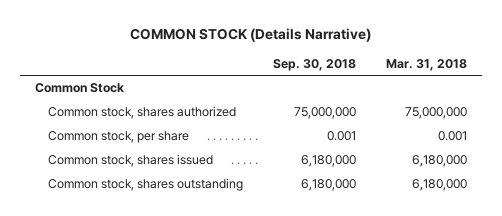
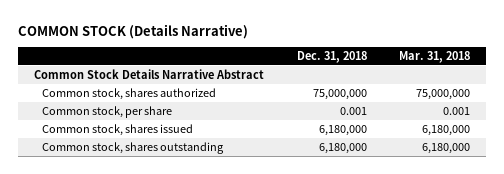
[272,58,356,71] Sep. 30, 2018 -> none
none -> [296,51,367,64] Dec. 31, 2018
[34,83,124,94] Common Stock -> [34,69,265,80] Common Stock Details Narrative Abstract

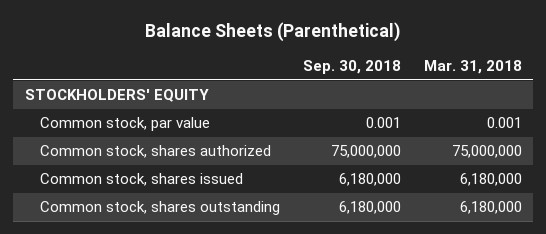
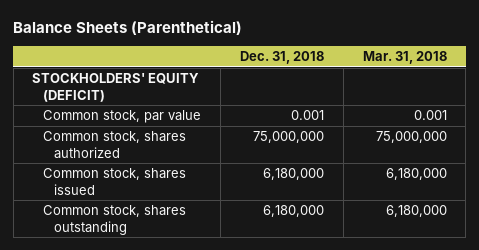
[302,60,401,75] Sep. 30, 2018 -> none
none -> [239,51,324,65] Dec. 31, 2018
[24,89,209,103] STOCKHOLDERS' EQUITY -> [32,73,200,102] STOCKHOLDERS' EQUITY (DEFICIT)

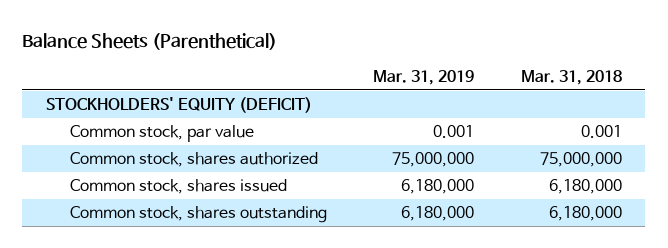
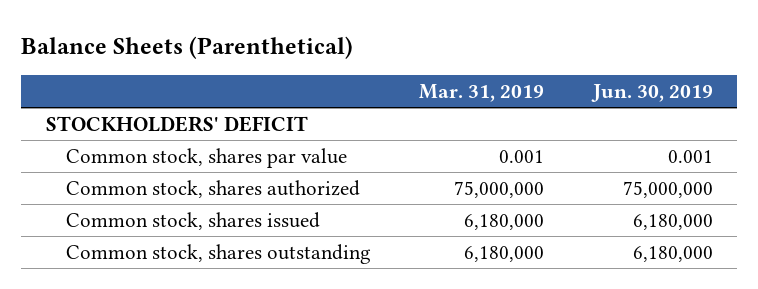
[520,69,622,85] Mar. 31, 2018 -> none
none -> [590,83,713,102] Jun. 30, 2019
[45,97,312,114] STOCKHOLDERS' EQUITY (DEFICIT) -> [45,115,308,132] STOCKHOLDERS' DEFICIT
[69,125,254,143] Common stock, par value -> [66,147,348,168] Common stock, shares par value

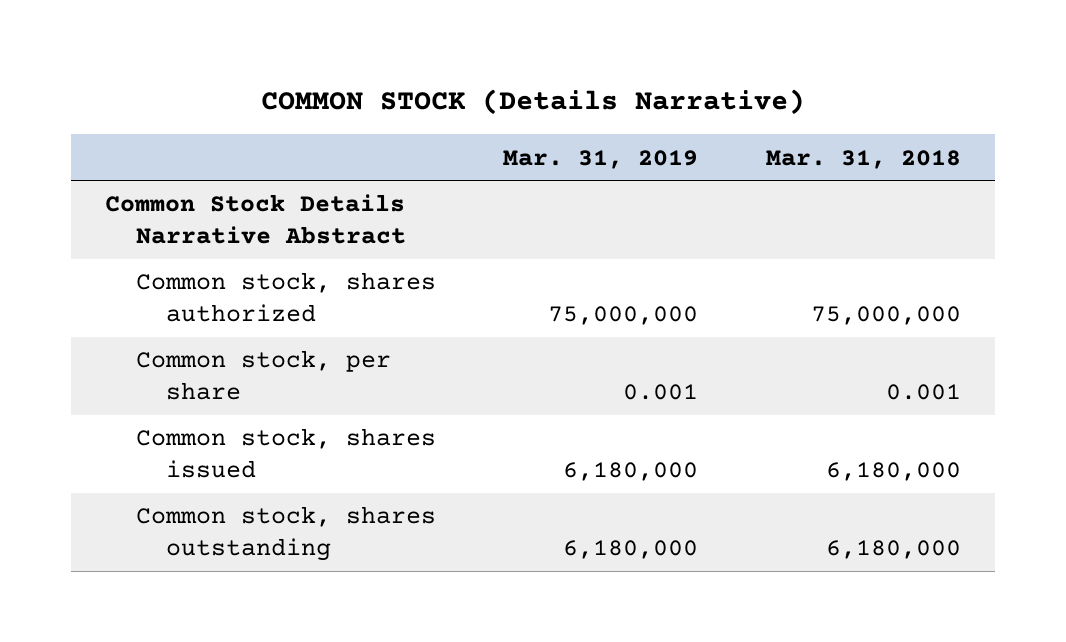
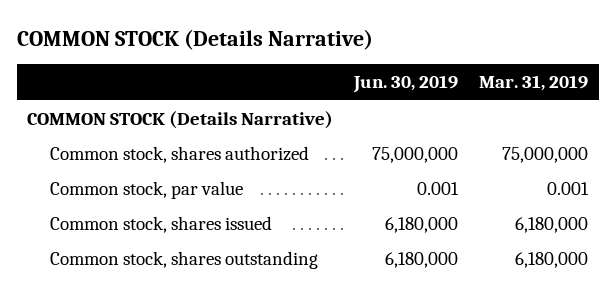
[765,149,961,169] Mar. 31, 2018 -> none
none -> [353,75,459,94] Jun. 30, 2019
[104,194,406,245] Common Stock Details Narrative Abstract -> [27,110,334,129] COMMON STOCK (Details Narrative)
[135,350,391,401] Common stock, per share -> [50,180,244,199] Common stock, par value

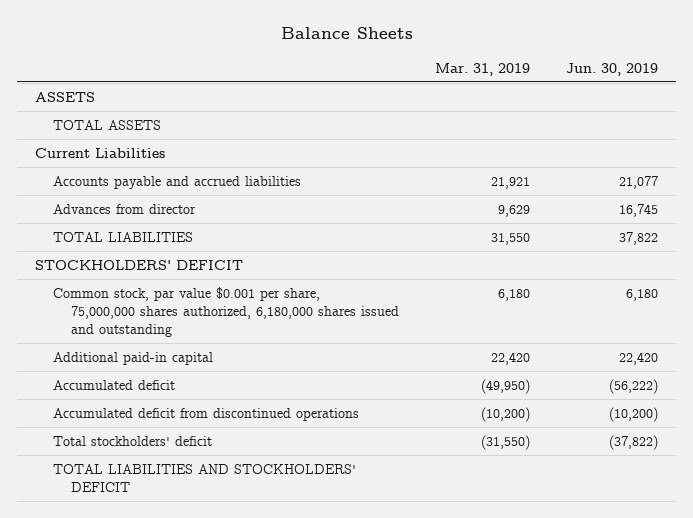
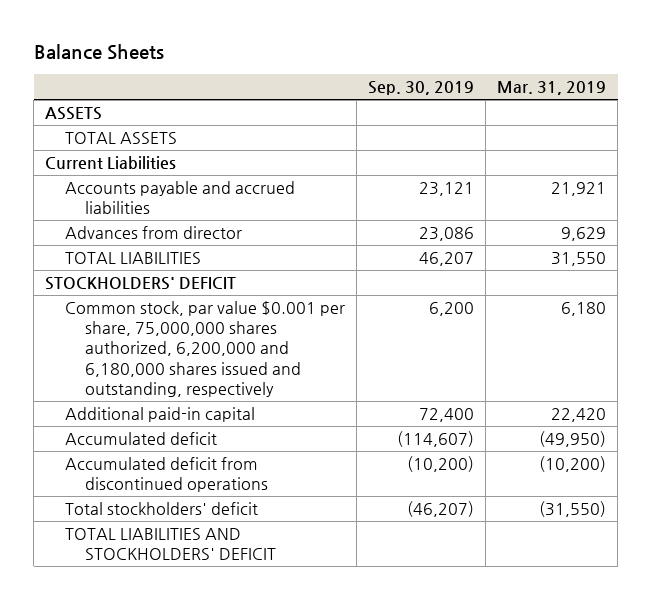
[565,62,658,76] Jun. 30, 2019 -> none
none -> [367,81,474,96] Sep. 30, 2019
[53,286,400,338] Common stock, par value $0.001 per share, 75,000,000 shares authorized, 6,180,000 shares issued and outstanding -> [64,300,345,398] Common stock, par value $0.001 per share, 75,000,000 shares authorized, 6,200,000 and 6,180,000 shares issued and outstanding, respectively

